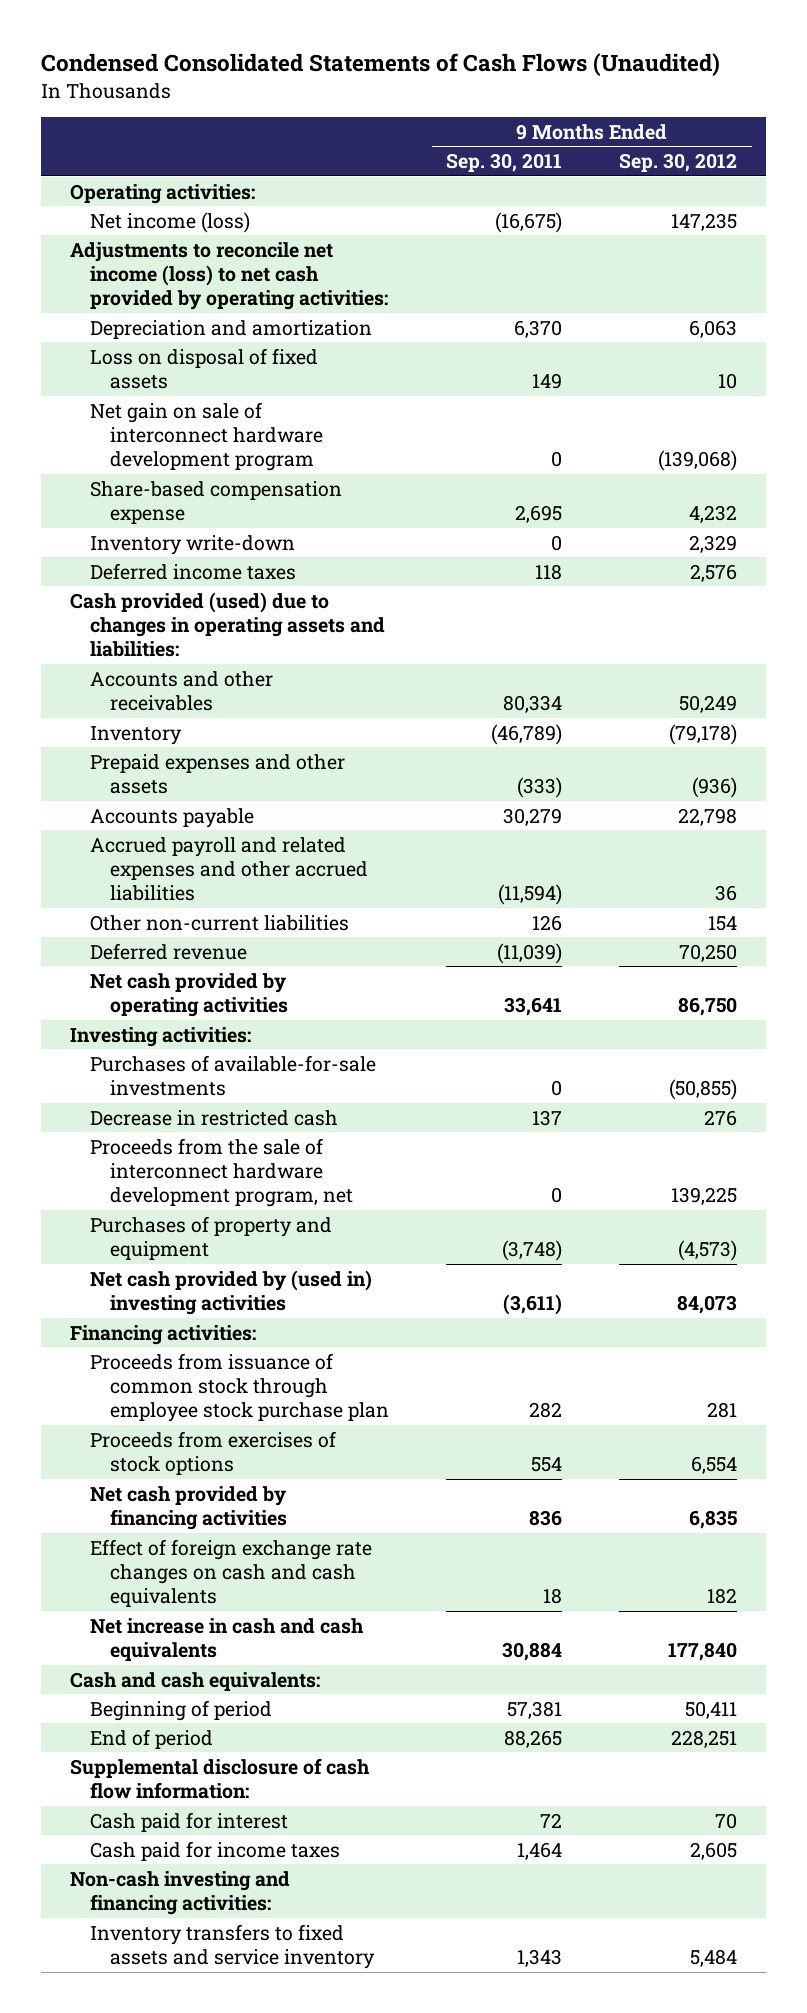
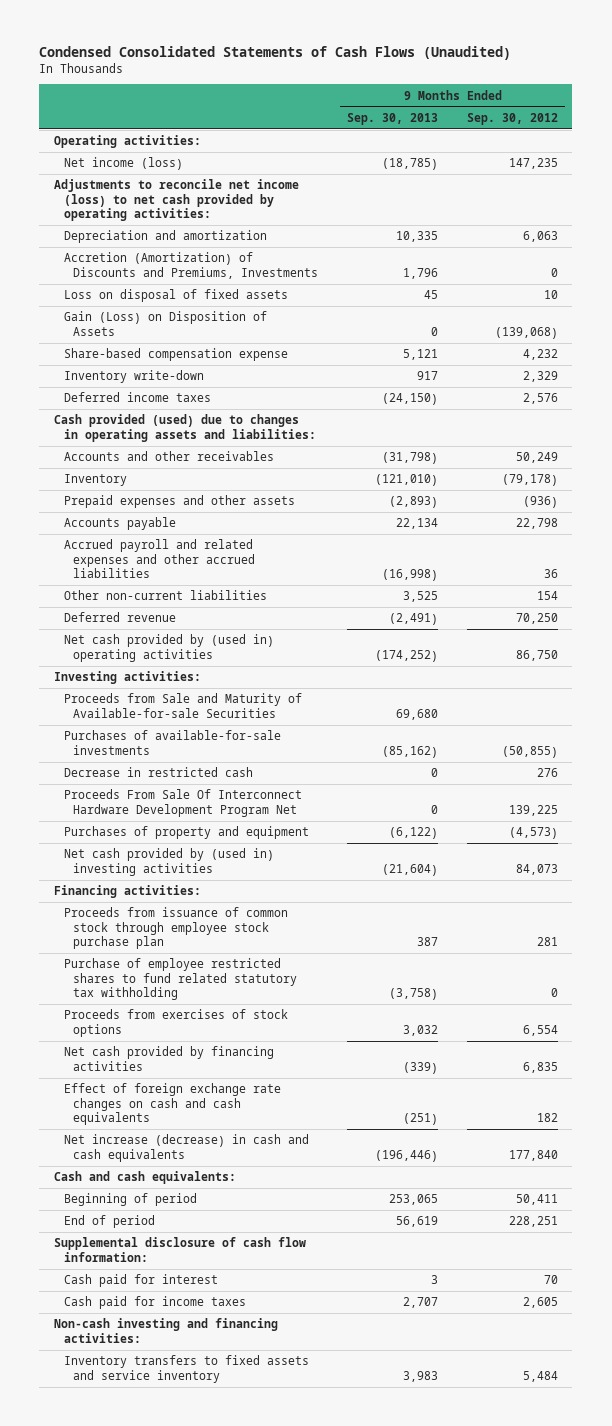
[446,153,563,173] Sep. 30, 2011 -> none
none -> [347,112,439,125] Sep. 30, 2013
none -> [63,252,319,279] Accretion (Amortization) of Discounts and Premiums, Investments
[89,401,324,472] Net gain on sale of interconnect hardware development program -> [63,311,267,336] Gain (Loss) on Disposition of Assets
[89,972,289,1017] Net cash provided by operating activities -> [63,634,274,662] Net cash provided by (used in) operating activities
none -> [63,693,302,718] Proceeds from Sale and Maturity of Available-for-sale Securities
[89,1137,354,1208] Proceeds from the sale of interconnect hardware development program, net -> [63,789,302,817] Proceeds From Sale Of Interconnect Hardware Development Program Net
none -> [63,958,298,1000] Purchase of employee restricted shares to fund related statutory tax withholding
[89,1617,364,1661] Net increase in cash and cash equivalents -> [63,1134,309,1162] Net increase (decrease) in cash and cash equivalents

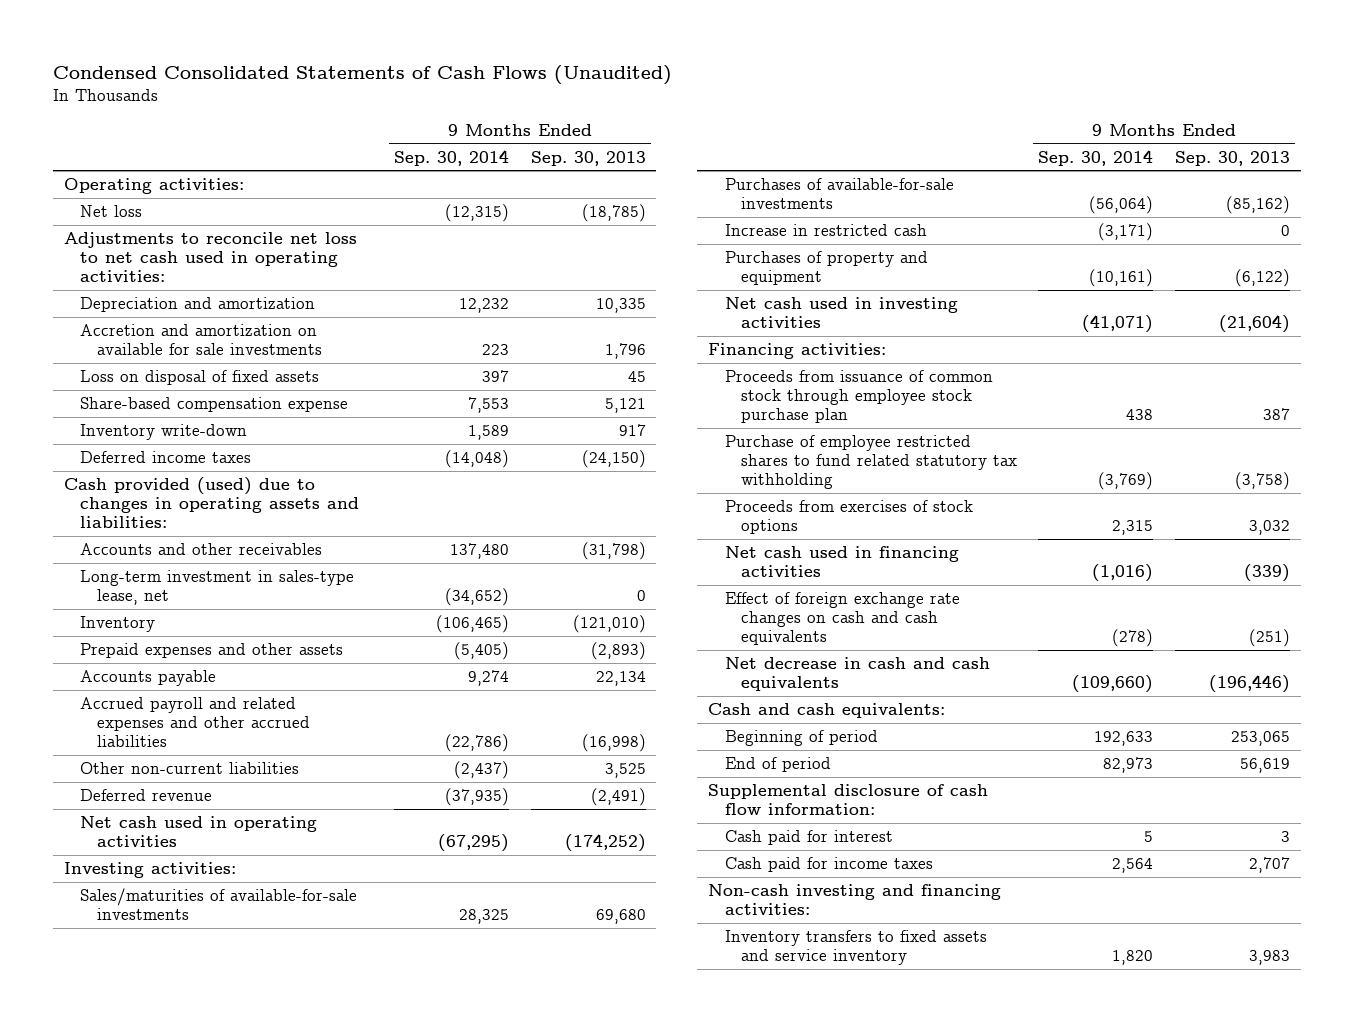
[466,112,558,125] Sep. 30, 2012 -> none
none -> [394,149,510,166] Sep. 30, 2014
[63,157,183,171] Net income (loss) -> [80,204,143,217] Net loss
[53,179,299,221] Adjustments to reconcile net income (loss) to net cash provided by operating activities: -> [63,231,357,282] Adjustments to reconcile net loss to net cash used in operating activities:
[63,252,319,279] Accretion (Amortization) of Discounts and Premiums, Investments -> [80,323,322,355] Accretion and amortization on available for sale investments
[63,311,267,336] Gain (Loss) on Disposition of Assets -> none
none -> [80,569,355,605] Long-term investment in sales-type lease, net
[63,634,274,662] Net cash provided by (used in) operating activities -> [80,815,318,847] Net cash used in operating activities
[63,693,302,718] Proceeds from Sale and Maturity of Available-for-sale Securities -> [80,887,358,920] Sales/maturities of available-for-sale investments
[63,789,302,817] Proceeds From Sale Of Interconnect Hardware Development Program Net -> none
[63,767,253,778] Decrease in restricted cash -> [724,223,927,236] Increase in restricted cash
[63,848,274,876] Net cash provided by (used in) investing activities -> [724,296,958,328] Net cash used in investing activities
[63,1046,274,1071] Net cash provided by financing activities -> [724,545,959,577] Net cash used in financing activities
[63,1134,309,1162] Net increase (decrease) in cash and cash equivalents -> [724,656,990,691] Net decrease in cash and cash equivalents

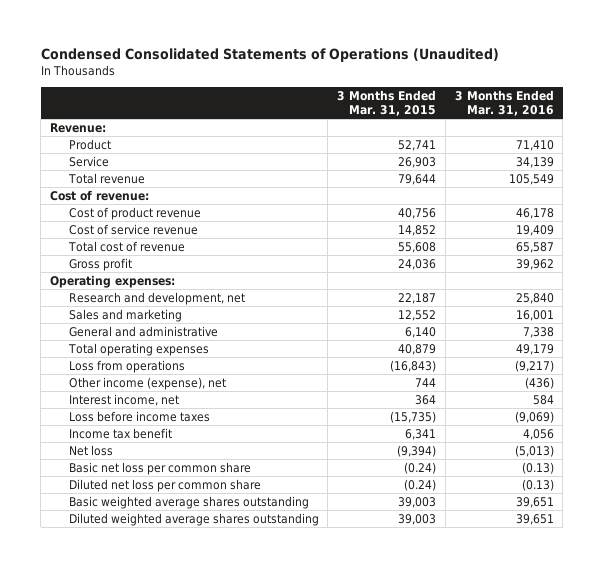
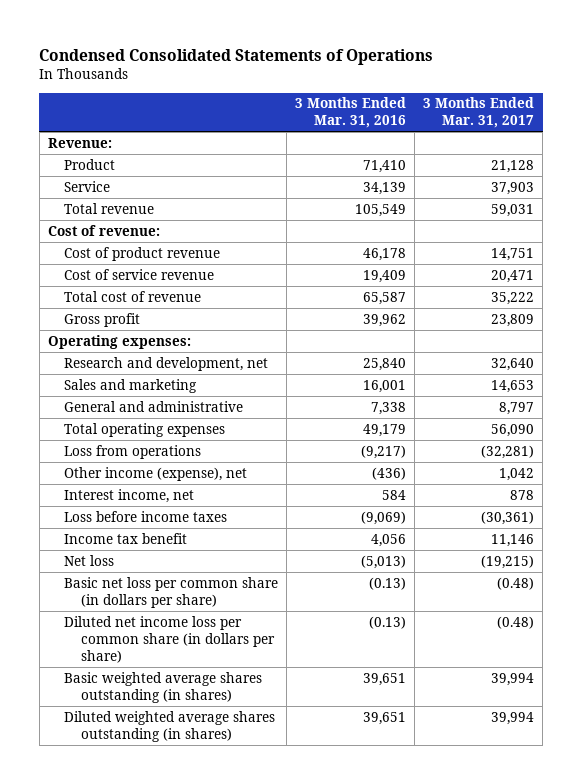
[40,48,499,63] Condensed Consolidated Statements of Operations (Unaudited) -> [39,48,434,65] Condensed Consolidated Statements of Operations
[337,90,437,117] 3 Months Ended Mar. 31, 2015 -> none
none -> [423,97,535,129] 3 Months Ended Mar. 31, 2017
[68,461,251,475] Basic net loss per common share -> [64,576,279,608] Basic net loss per common share (in dollars per share)
[68,478,261,492] Diluted net loss per common share -> [64,615,275,663] Diluted net income loss per common share (in dollars per share)
[68,495,309,509] Basic weighted average shares outstanding -> [64,671,263,703] Basic weighted average shares outstanding (in shares)
[68,512,319,526] Diluted weighted average shares outstanding -> [64,710,276,742] Diluted weighted average shares outstanding (in shares)

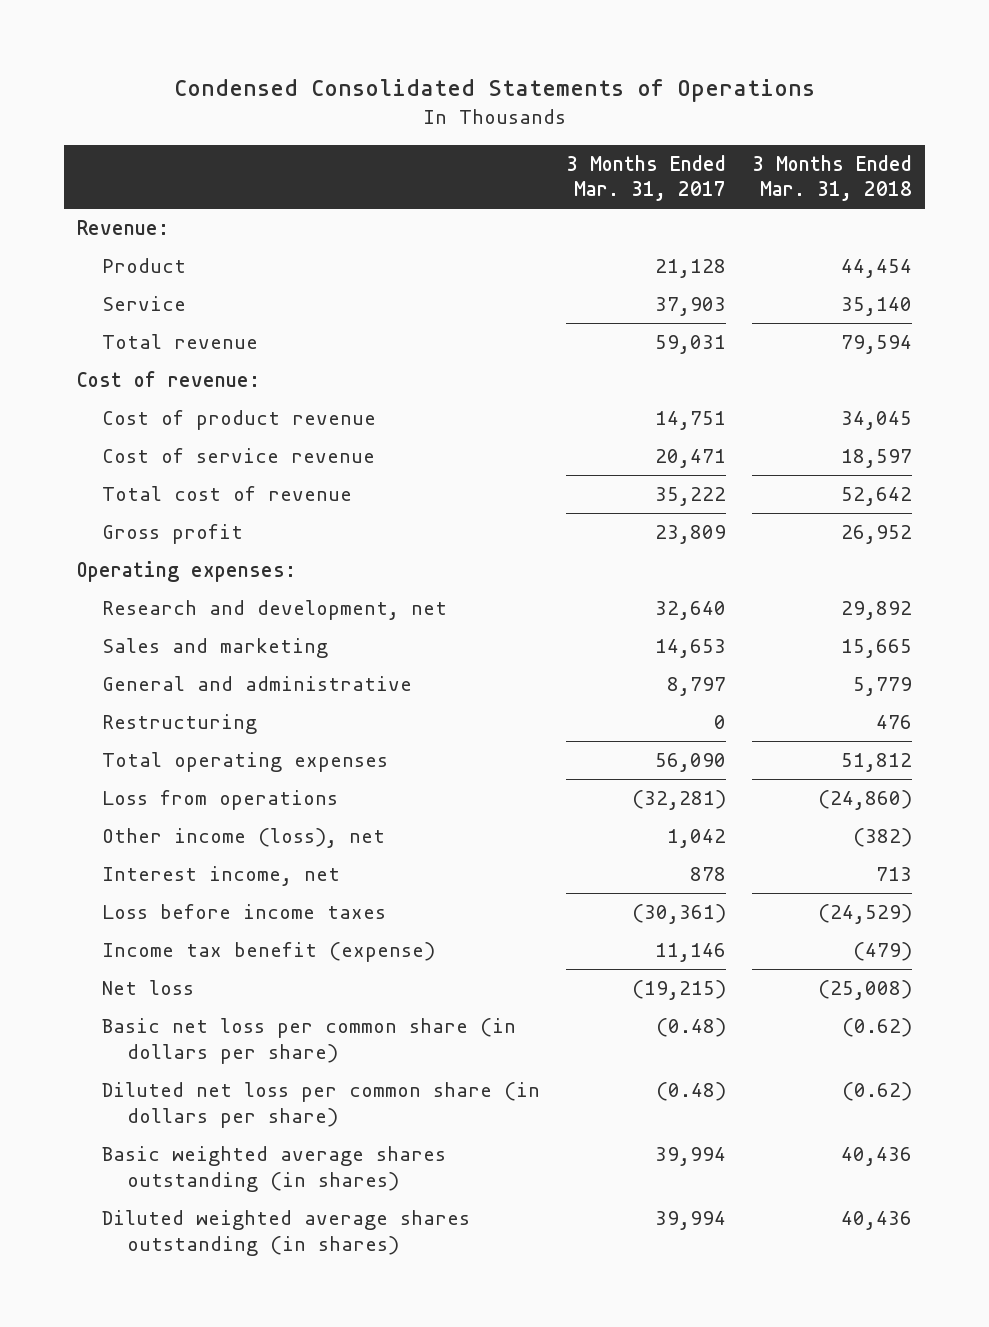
[295,97,407,129] 3 Months Ended Mar. 31, 2016 -> none
none -> [751,154,912,202] 3 Months Ended Mar. 31, 2018
none -> [102,713,258,734] Restructuring
[64,466,248,481] Other income (expense), net -> [102,827,386,848] Other income (loss), net
[64,532,188,544] Income tax benefit -> [102,941,436,962] Income tax benefit (expense)
[64,615,275,663] Diluted net income loss per common share (in dollars per share) -> [102,1081,541,1128] Diluted net loss per common share (in dollars per share)

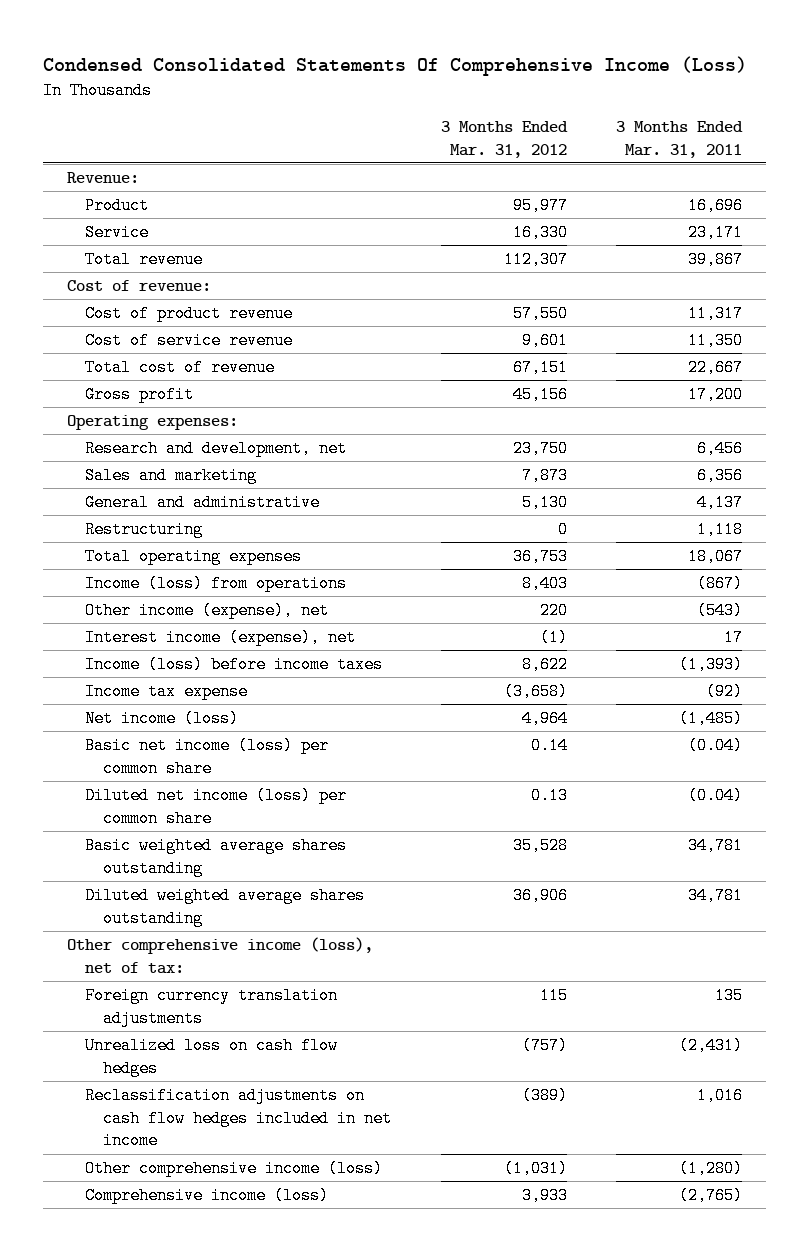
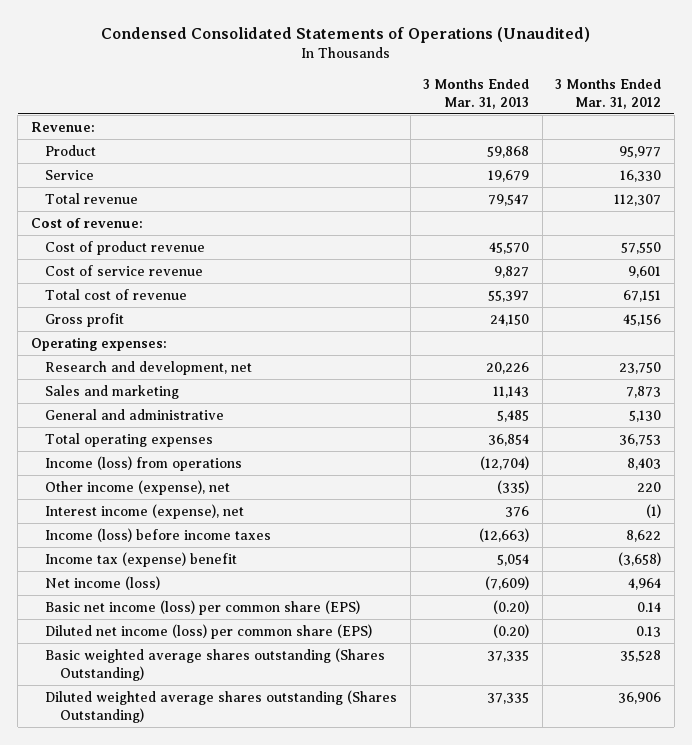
[42,55,747,76] Condensed Consolidated Statements Of Comprehensive Income (Loss) -> [101,27,591,44] Condensed Consolidated Statements of Operations (Unaudited)
[615,120,743,158] 3 Months Ended Mar. 31, 2011 -> none
none -> [423,78,530,109] 3 Months Ended Mar. 31, 2013
[85,521,204,539] Restructuring -> none
[85,683,249,701] Income tax expense -> [45,551,238,567] Income tax (expense) benefit
[67,937,374,974] Other comprehensive income (loss), net of tax: -> none
[85,987,339,1027] Foreign currency translation adjustments -> none
[85,1037,339,1077] Unrealized loss on cash flow hedges -> none
[85,1087,393,1150] Reclassification adjustments on cash flow hedges included in net income -> none
[85,1160,384,1178] Other comprehensive income (loss) -> none
[85,1187,330,1205] Comprehensive income (loss) -> none
[85,737,330,777] Basic net income (loss) per common share -> [45,599,361,615] Basic net income (loss) per common share (EPS)
[85,787,348,827] Diluted net income (loss) per common share -> [45,623,373,639] Diluted net income (loss) per common share (EPS)
[85,837,348,877] Basic weighted average shares outstanding -> [45,647,386,681] Basic weighted average shares outstanding (Shares Outstanding)
[85,887,366,927] Diluted weighted average shares outstanding -> [45,689,398,723] Diluted weighted average shares outstanding (Shares Outstanding)

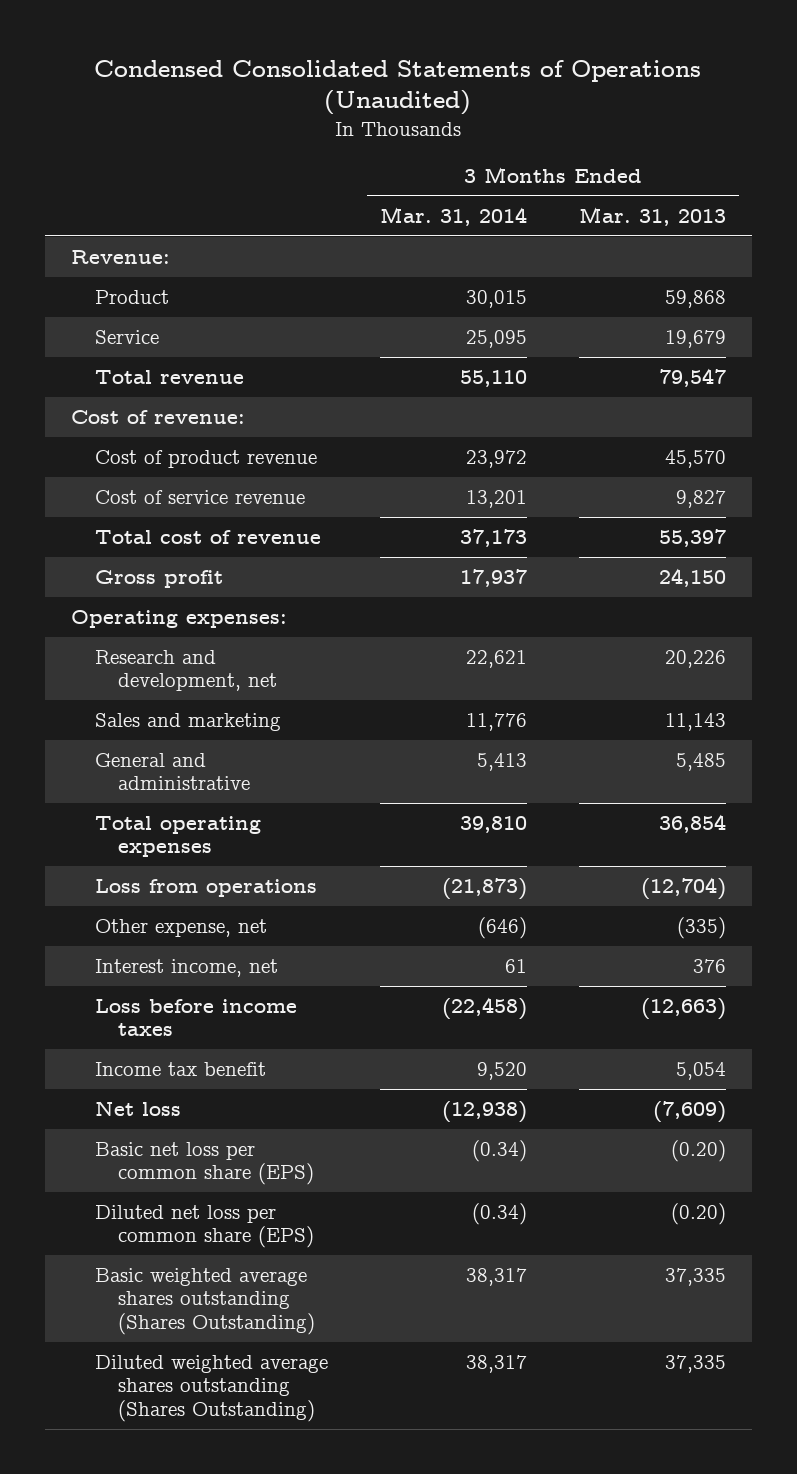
[555,78,662,109] 3 Months Ended Mar. 31, 2012 -> none
none -> [379,206,527,226] Mar. 31, 2014
[45,455,243,471] Income (loss) from operations -> [94,878,317,897] Loss from operations
[45,479,231,495] Other income (expense), net -> [94,918,267,937] Other expense, net
[45,503,245,519] Interest income (expense), net -> [94,958,278,977] Interest income, net
[45,527,272,542] Income (loss) before income taxes -> [94,998,297,1037] Loss before income taxes
[45,551,238,567] Income tax (expense) benefit -> [94,1061,266,1076] Income tax benefit
[45,575,161,590] Net income (loss) -> [94,1100,181,1116] Net loss
[45,599,361,615] Basic net income (loss) per common share (EPS) -> [94,1141,314,1186] Basic net loss per common share (EPS)
[45,623,373,639] Diluted net income (loss) per common share (EPS) -> [94,1204,314,1249] Diluted net loss per common share (EPS)

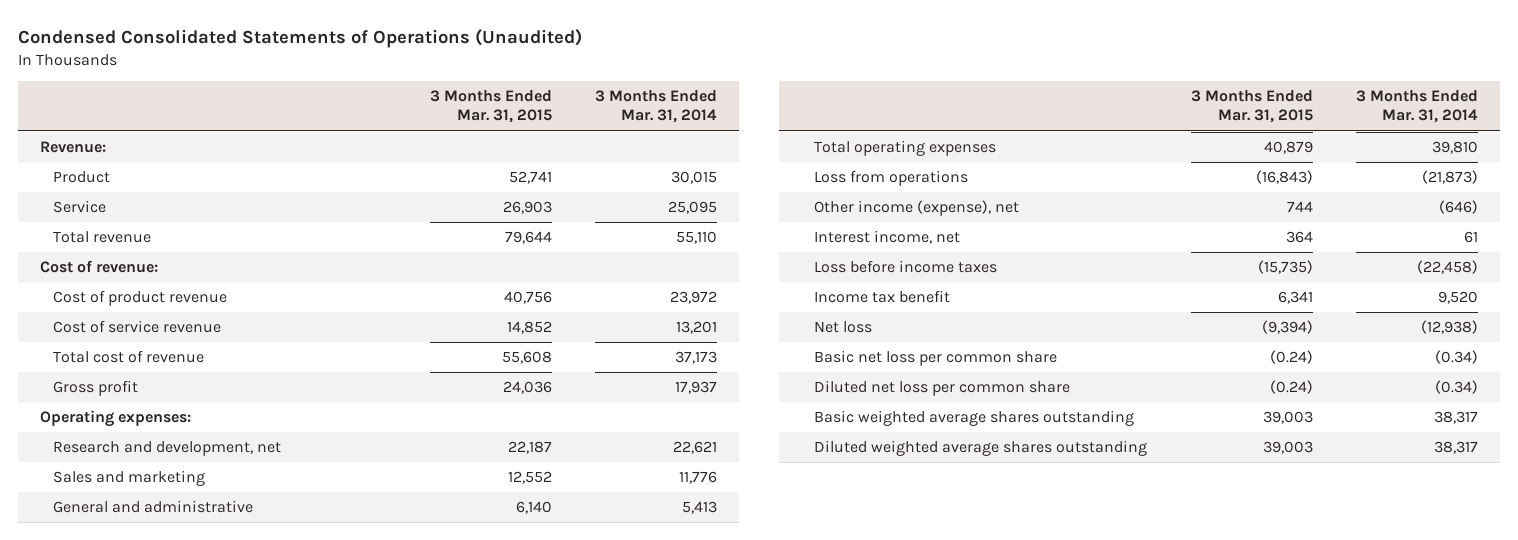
[578,206,726,226] Mar. 31, 2013 -> none
none -> [429,89,552,124] 3 Months Ended Mar. 31, 2015
[94,918,267,937] Other expense, net -> [814,200,1020,217] Other income (expense), net
[94,1141,314,1186] Basic net loss per common share (EPS) -> [814,350,1058,367] Basic net loss per common share
[94,1204,314,1249] Diluted net loss per common share (EPS) -> [814,380,1071,397] Diluted net loss per common share
[94,1267,315,1336] Basic weighted average shares outstanding (Shares Outstanding) -> [814,410,1135,427] Basic weighted average shares outstanding
[94,1354,328,1423] Diluted weighted average shares outstanding (Shares Outstanding) -> [814,440,1148,457] Diluted weighted average shares outstanding

